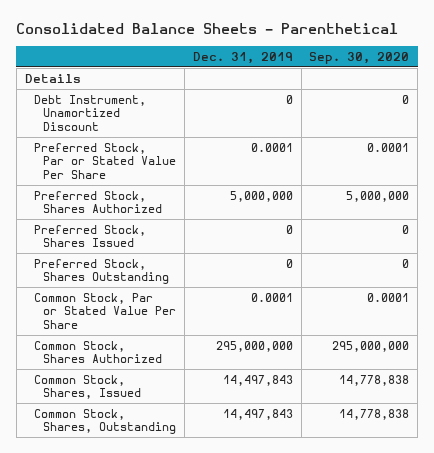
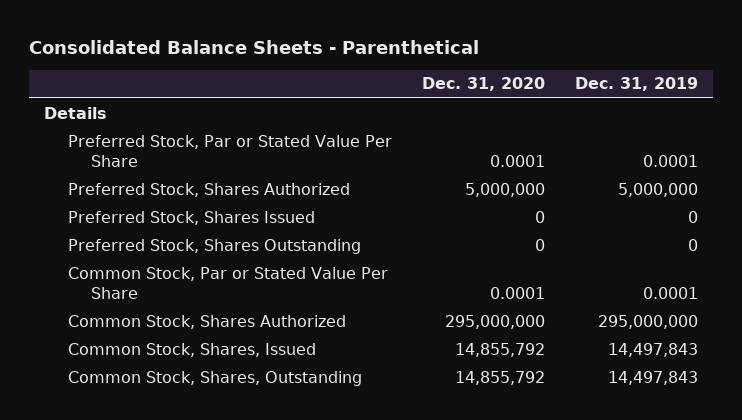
[309,51,410,64] Sep. 30, 2020 -> none
none -> [421,77,545,92] Dec. 31, 2020
[33,94,146,132] Debt Instrument, Unamortized Discount -> none

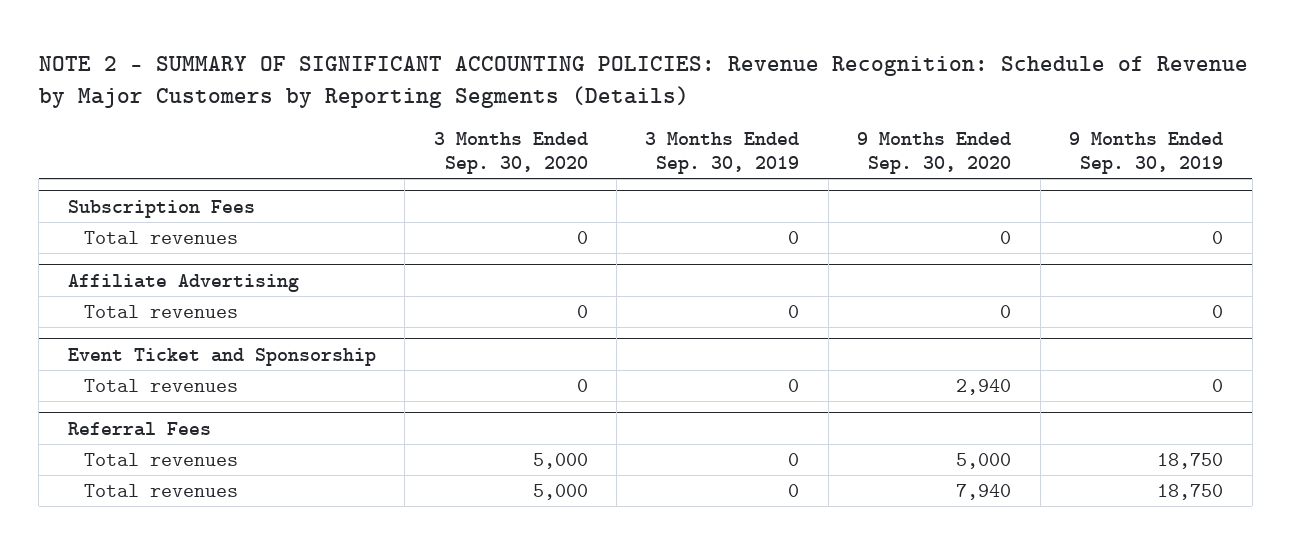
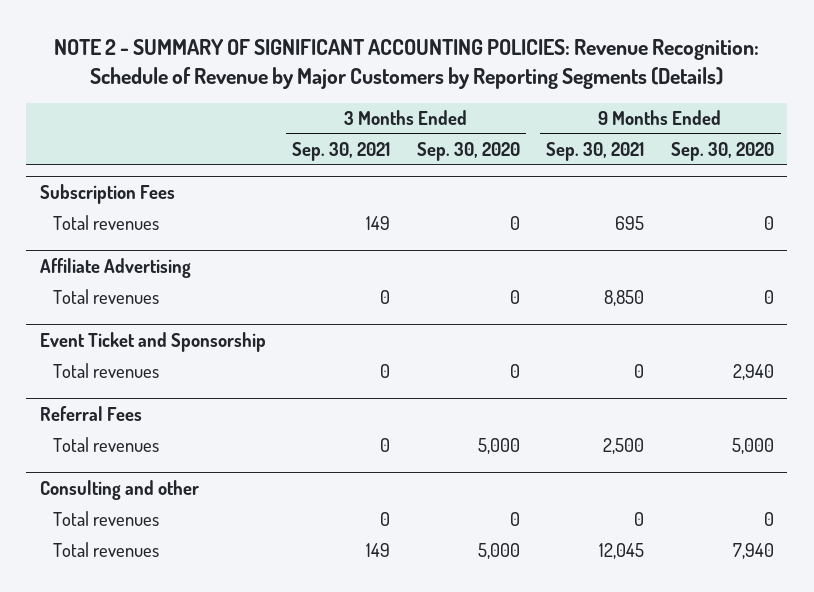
[645,132,800,175] 3 Months Ended Sep. 30, 2019 -> none
[1069,132,1224,175] 9 Months Ended Sep. 30, 2019 -> none
none -> [292,141,391,161] Sep. 30, 2021
none -> [546,141,645,161] Sep. 30, 2021
none -> [39,479,199,500] Consulting and other
none -> [53,511,160,527] Total revenues

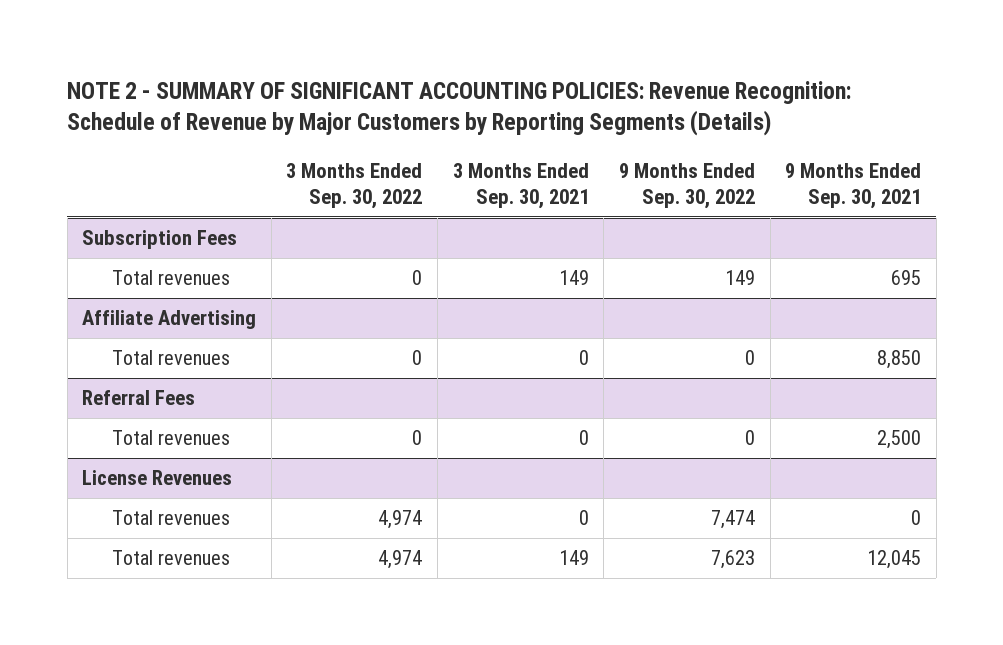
[416,141,520,161] Sep. 30, 2020 -> none
[671,141,775,161] Sep. 30, 2020 -> none
none -> [286,162,423,209] 3 Months Ended Sep. 30, 2022
none -> [619,162,756,209] 9 Months Ended Sep. 30, 2022
[39,331,266,352] Event Ticket and Sponsorship -> none
[53,363,160,379] Total revenues -> none
[39,479,199,500] Consulting and other -> none
none -> [82,470,233,486] License Revenues

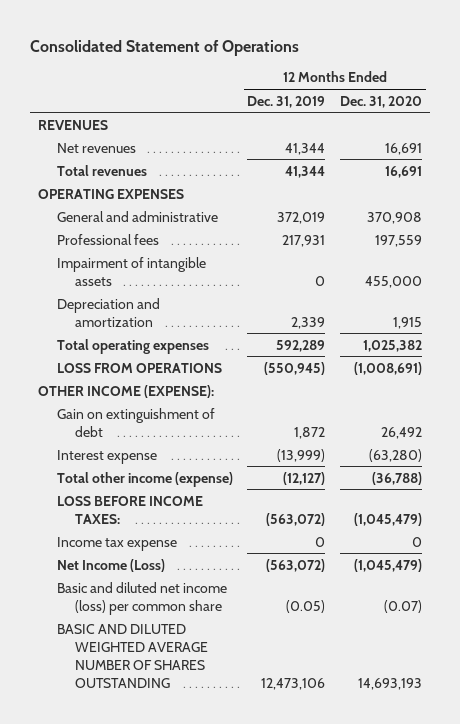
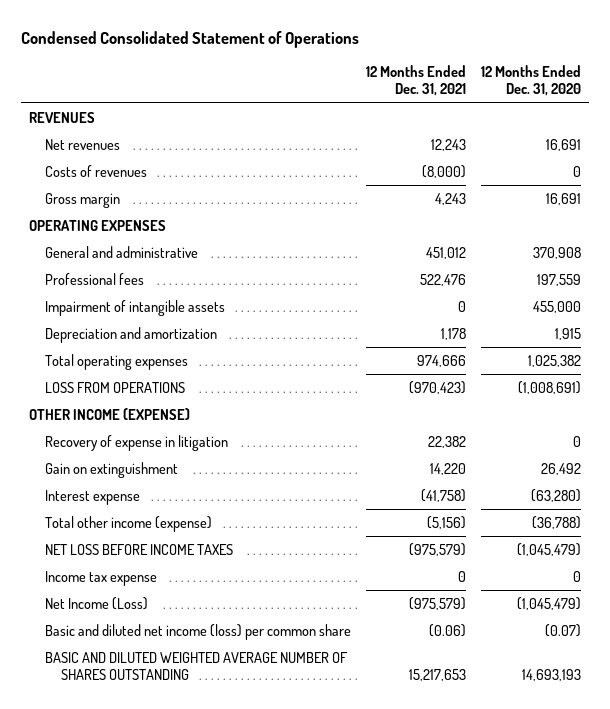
[30,39,300,56] Consolidated Statement of Operations -> [21,30,360,48] Condensed Consolidated Statement of Operations
[247,95,326,108] Dec. 31, 2019 -> none
none -> [365,64,466,97] 12 Months Ended Dec. 31, 2021
none -> [44,164,147,177] Costs of revenues
[56,164,147,176] Total revenues -> [44,192,120,208] Gross margin
[37,384,214,398] OTHER INCOME (EXPENSE): -> [28,407,190,420] OTHER INCOME (EXPENSE)
none -> [44,434,228,451] Recovery of expense in litigation
[56,407,215,437] Gain on extinguishment of debt -> [44,461,178,478] Gain on extinguishment
[56,495,203,524] LOSS BEFORE INCOME TAXES: -> [44,543,233,555] NET LOSS BEFORE INCOME TAXES

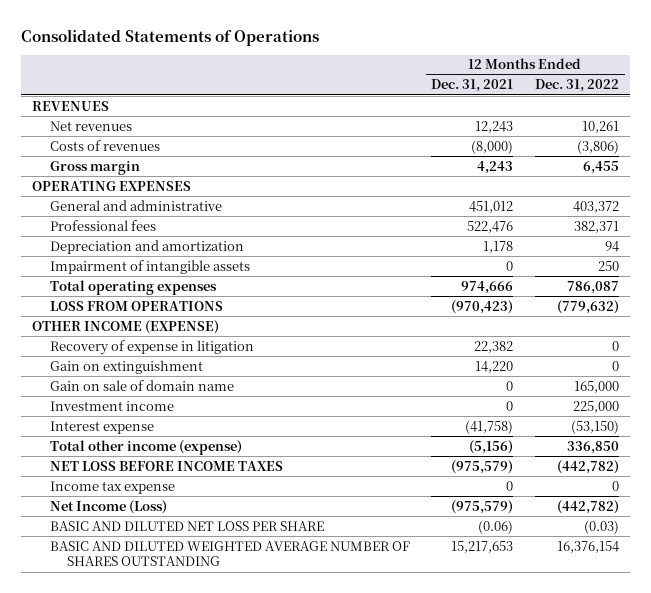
[21,30,360,48] Condensed Consolidated Statement of Operations -> [21,28,320,46] Consolidated Statements of Operations
[481,64,582,97] 12 Months Ended Dec. 31, 2020 -> none
none -> [535,79,620,93] Dec. 31, 2022
[44,299,225,316] Impairment of intangible assets -> [49,259,250,274] Impairment of intangible assets
none -> [49,379,234,391] Gain on sale of domain name
none -> [49,400,174,411] Investment income
[44,623,351,640] Basic and diluted net income (loss) per common share -> [49,520,324,531] BASIC AND DILUTED NET LOSS PER SHARE

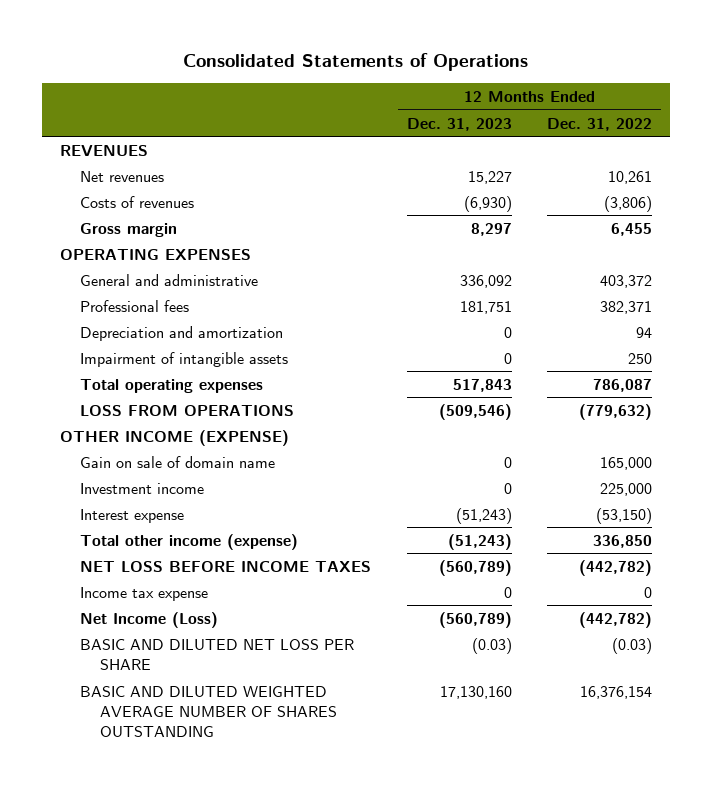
[431,79,514,93] Dec. 31, 2021 -> none
none -> [406,117,512,131] Dec. 31, 2023
[49,339,254,355] Recovery of expense in litigation -> none
[49,359,203,374] Gain on extinguishment -> none

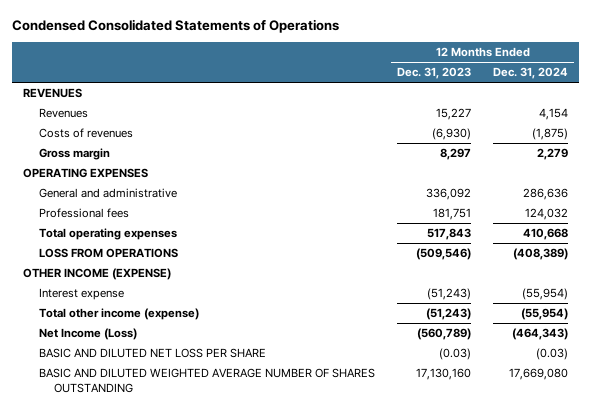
[183,53,529,72] Consolidated Statements of Operations -> [12,19,340,34] Condensed Consolidated Statements of Operations
[547,117,653,131] Dec. 31, 2022 -> none
none -> [493,67,569,80] Dec. 31, 2024
[80,170,165,182] Net revenues -> [38,108,88,119] Revenues
[80,325,284,341] Depreciation and amortization -> none
[80,351,289,367] Impairment of intangible assets -> none
[80,455,276,468] Gain on sale of domain name -> none
[80,482,205,494] Investment income -> none
[80,559,372,572] NET LOSS BEFORE INCOME TAXES -> none
[80,586,209,601] Income tax expense -> none

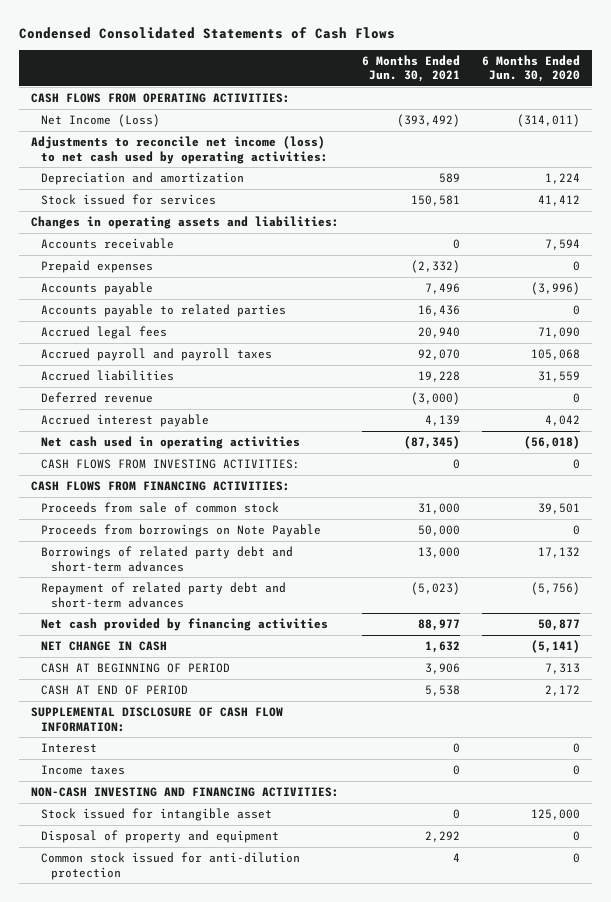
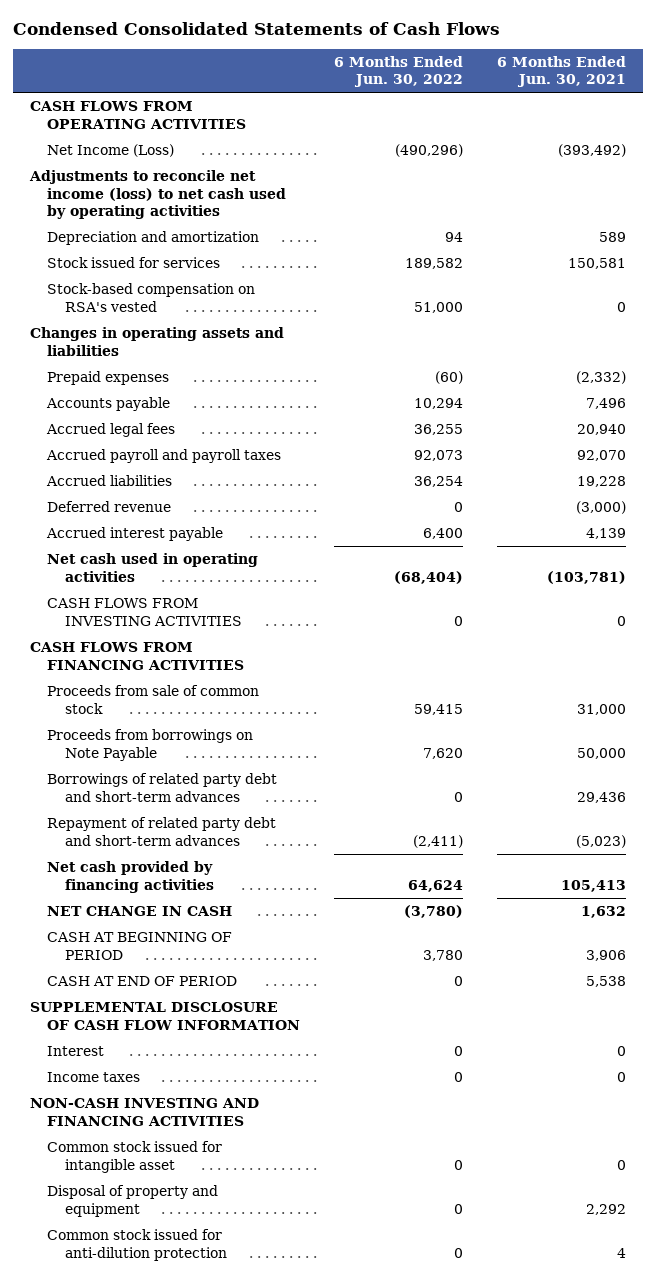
[482,54,581,83] 6 Months Ended Jun. 30, 2020 -> none
none -> [334,55,464,88] 6 Months Ended Jun. 30, 2022
[30,92,290,103] CASH FLOWS FROM OPERATING ACTIVITIES: -> [29,101,247,129] CASH FLOWS FROM OPERATING ACTIVITIES
[30,135,329,164] Adjustments to reconcile net income (loss) to net cash used by operating activities: -> [28,170,287,220] Adjustments to reconcile net income (loss) to net cash used by operating activities
[41,237,175,249] Accounts receivable -> none
none -> [47,283,256,312] Stock-based compensation on RSA's vested
[30,215,339,229] Changes in operating assets and liabilities: -> [29,327,284,356] Changes in operating assets and liabilities
[41,303,287,317] Accounts payable to related parties -> none
[403,435,460,449] (87,345) -> [546,570,626,584] (103,781)
[41,458,301,469] CASH FLOWS FROM INVESTING ACTIVITIES: -> [47,598,243,626] CASH FLOWS FROM INVESTING ACTIVITIES
[30,480,290,491] CASH FLOWS FROM FINANCING ACTIVITIES: -> [29,642,245,670] CASH FLOWS FROM FINANCING ACTIVITIES
[417,546,460,558] 13,000 -> [576,791,626,803] 29,436
[417,618,460,631] 88,977 -> [560,879,626,892] 105,413
[30,706,283,732] SUPPLEMENTAL DISCLOSURE OF CASH FLOW INFORMATION: -> [29,1002,301,1030] SUPPLEMENTAL DISCLOSURE OF CASH FLOW INFORMATION
[30,786,339,797] NON-CASH INVESTING AND FINANCING ACTIVITIES: -> [29,1098,259,1126] NON-CASH INVESTING AND FINANCING ACTIVITIES
[41,807,273,821] Stock issued for intangible asset -> [47,1141,223,1173] Common stock issued for intangible asset

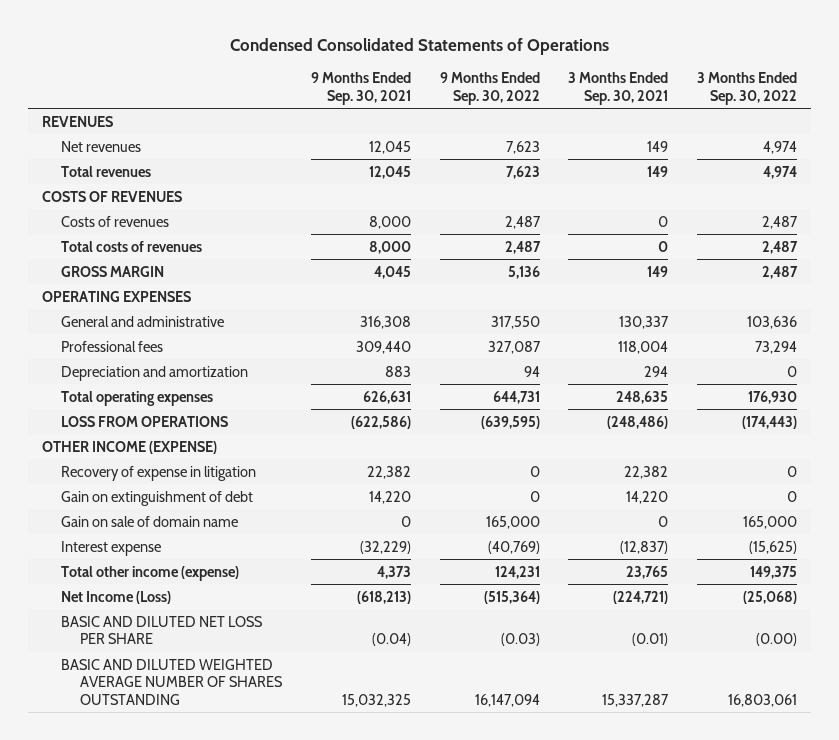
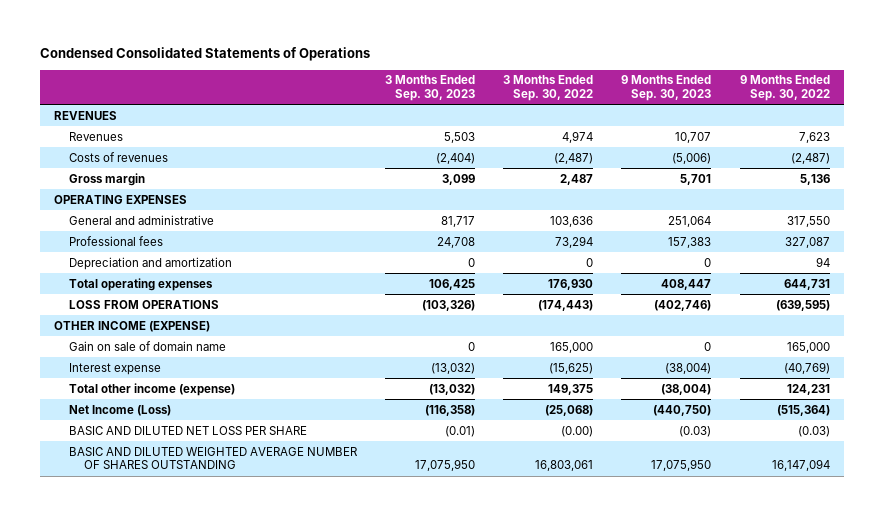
[310,72,411,105] 9 Months Ended Sep. 30, 2021 -> none
[568,72,669,105] 3 Months Ended Sep. 30, 2021 -> none
none -> [385,75,476,101] 3 Months Ended Sep. 30, 2023
none -> [621,75,712,101] 9 Months Ended Sep. 30, 2023
[61,140,142,152] Net revenues -> none
[42,190,183,202] COSTS OF REVENUES -> none
[61,240,203,252] Total costs of revenues -> none
[61,165,152,177] Total revenues -> [69,131,124,141] Revenues
[504,215,541,229] 2,487 -> [790,152,830,164] (2,487)
[761,215,798,229] 2,487 -> [554,152,594,164] (2,487)
[61,265,165,277] GROSS MARGIN -> [69,172,146,186] Gross margin
[61,465,257,481] Recovery of expense in litigation -> none
[61,490,254,506] Gain on extinguishment of debt -> none

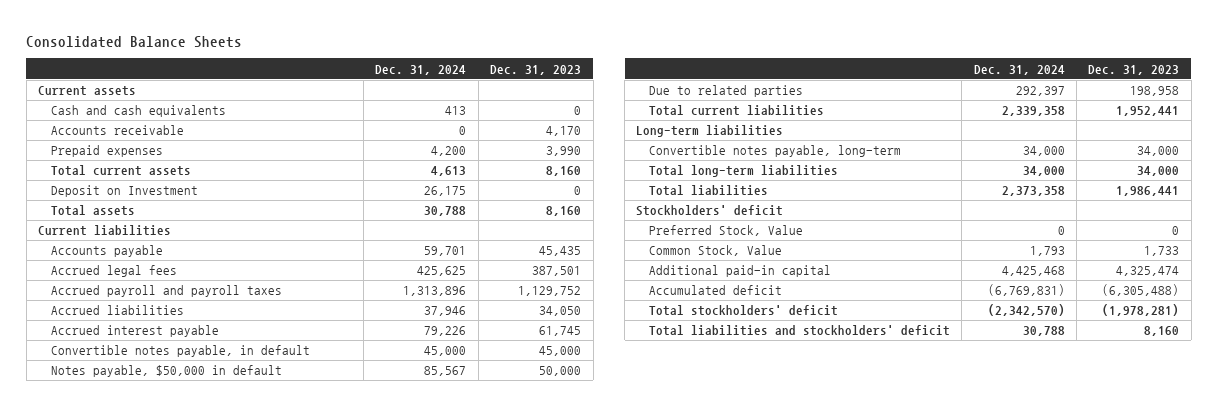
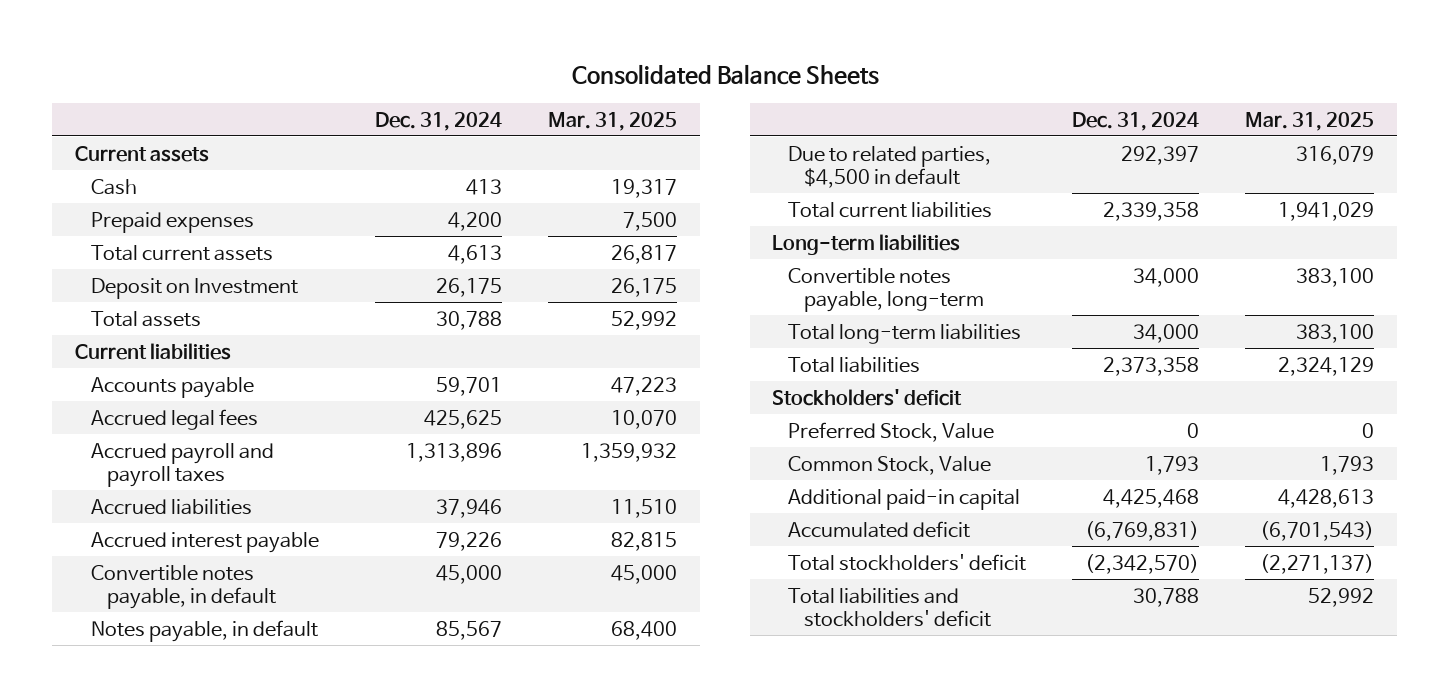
[490,64,582,75] Dec. 31, 2023 -> none
none -> [547,111,677,131] Mar. 31, 2025
[50,125,184,136] Accounts receivable -> none
[50,105,226,118] Cash and cash equivalents -> [91,178,138,195] Cash
[50,365,282,378] Notes payable, $50,000 in default -> [91,619,319,642] Notes payable, in default
[648,85,803,98] Due to related parties -> [788,145,992,188] Due to related parties, $4,500 in default

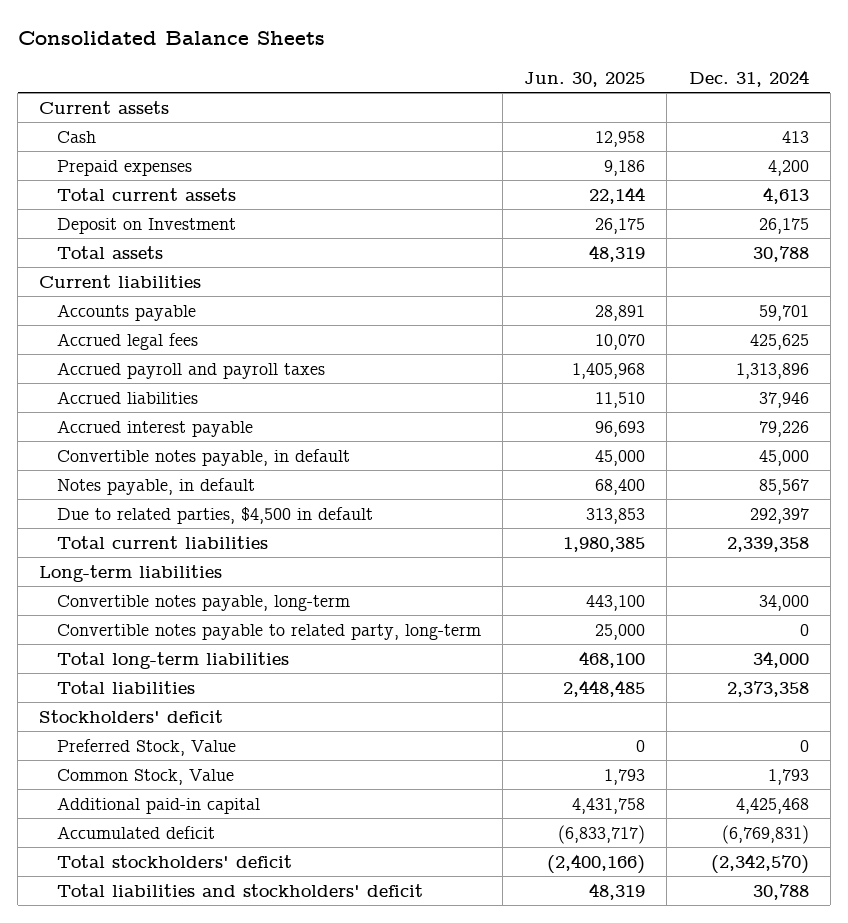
[547,111,677,131] Mar. 31, 2025 -> none
none -> [524,71,646,87] Jun. 30, 2025
none -> [56,623,481,640] Convertible notes payable to related party, long-term

